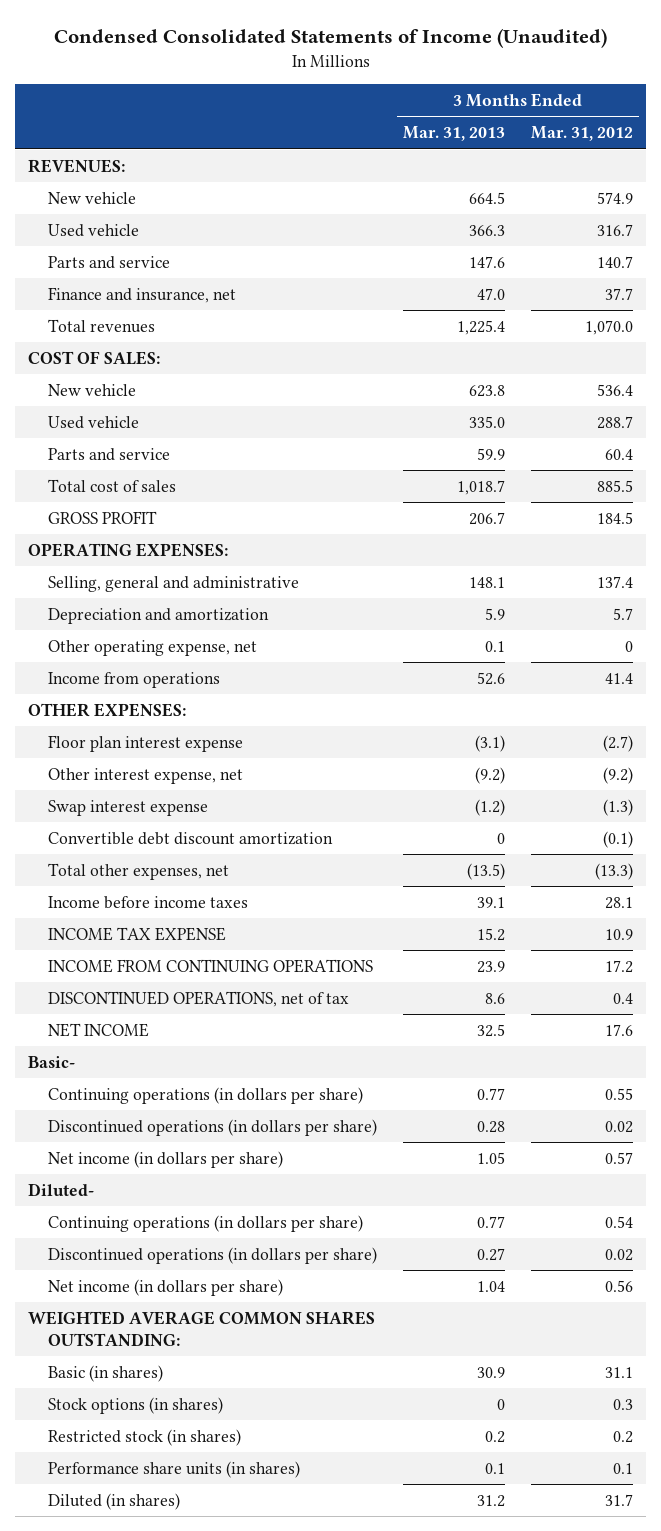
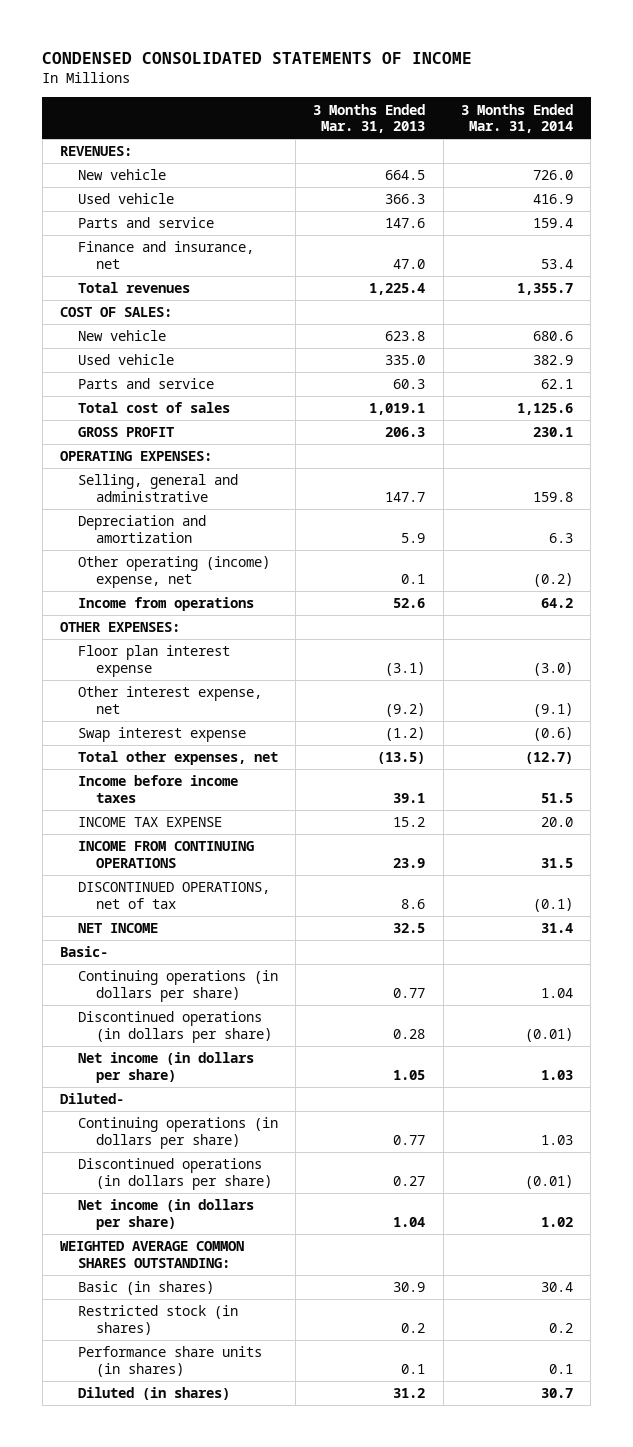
[53,27,607,48] Condensed Consolidated Statements of Income (Unaudited) -> [42,52,473,65] CONDENSED CONSOLIDATED STATEMENTS OF INCOME
[530,126,633,142] Mar. 31, 2012 -> none
none -> [460,103,573,134] 3 Months Ended Mar. 31, 2014
[476,447,505,460] 59.9 -> [393,379,426,390] 60.3
[456,479,505,495] 1,018.7 -> [369,403,426,416] 1,019.1
[468,511,505,525] 206.7 -> [385,427,426,438] 206.3
[468,576,505,588] 148.1 -> [385,491,426,502] 147.7
[48,639,258,656] Other operating expense, net -> [77,556,270,588] Other operating (income) expense, net
[48,831,334,845] Convertible debt discount amortization -> none
[48,1396,224,1414] Stock options (in shares) -> none

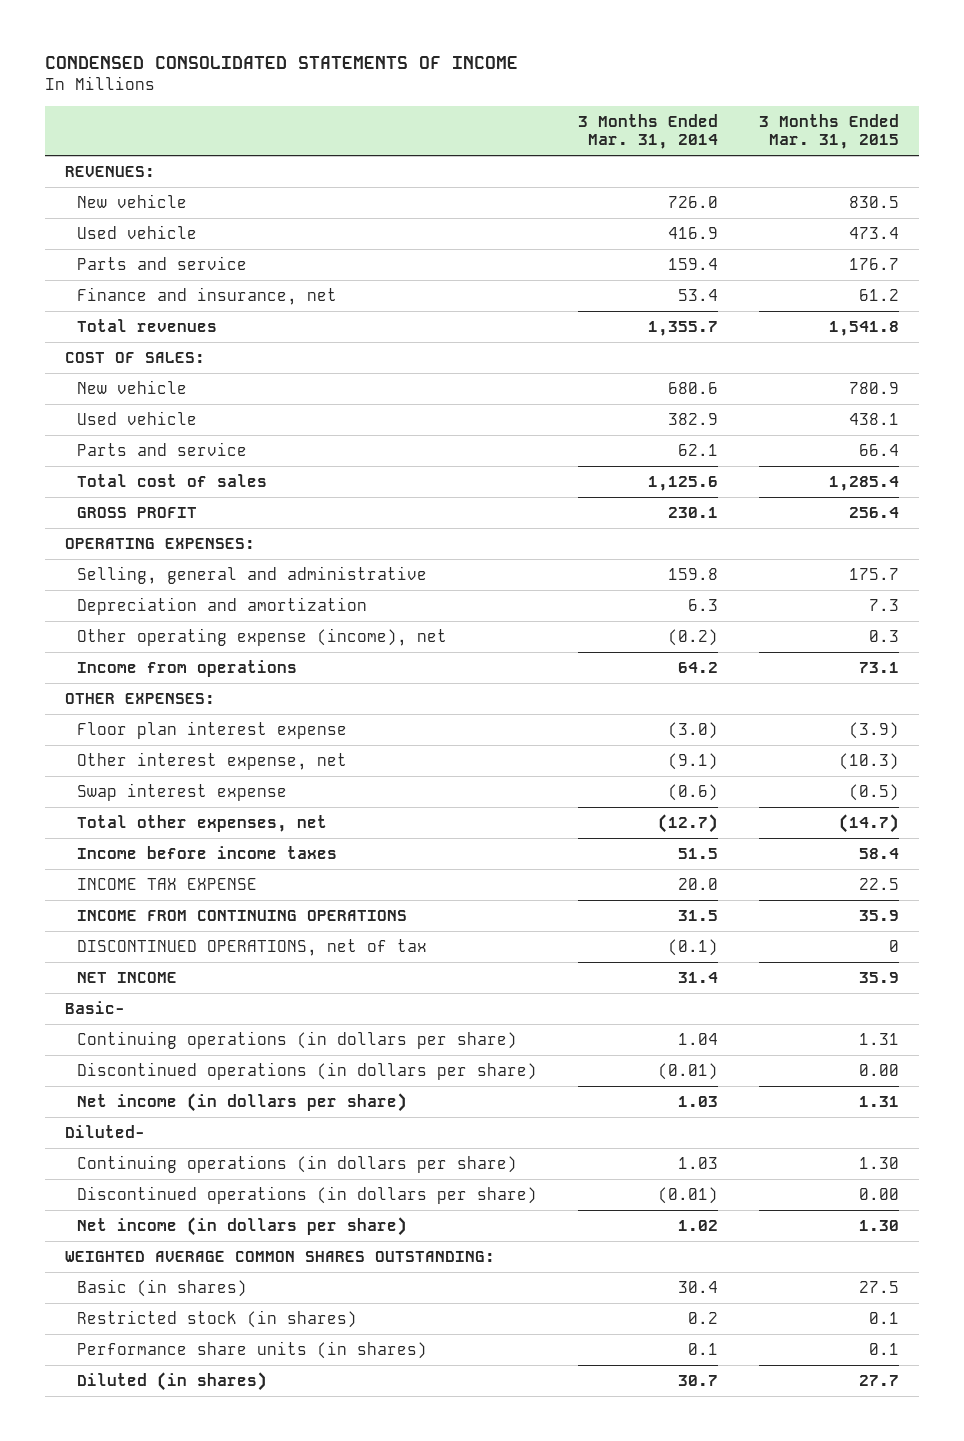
[313,103,426,134] 3 Months Ended Mar. 31, 2013 -> none
none -> [758,113,899,150] 3 Months Ended Mar. 31, 2015
[77,556,270,588] Other operating (income) expense, net -> [77,627,448,646] Other operating expense (income), net

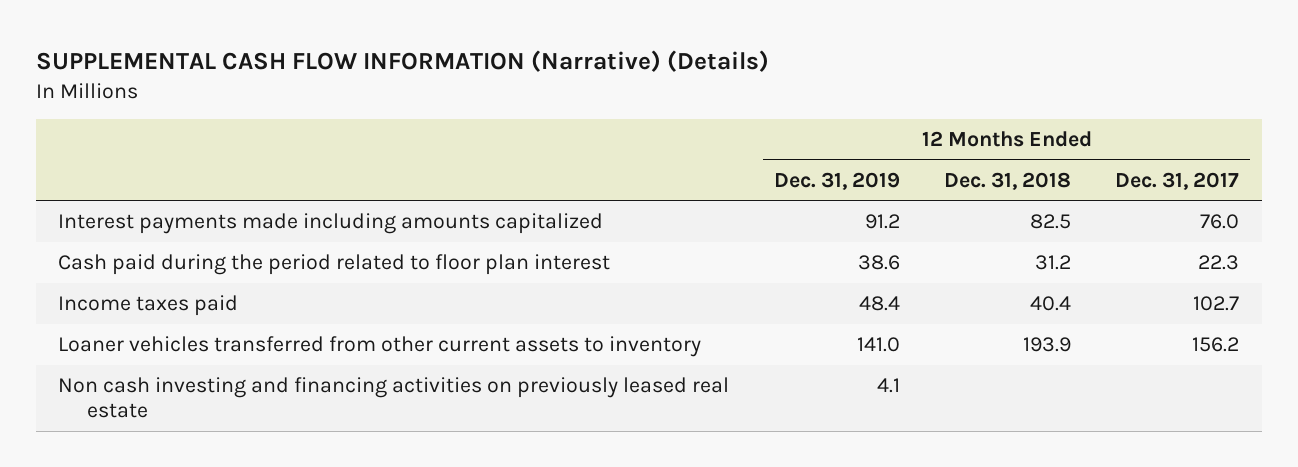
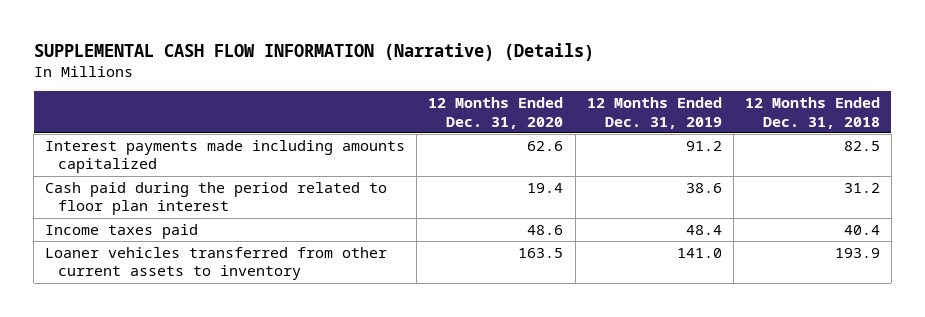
[1115,171,1240,190] Dec. 31, 2017 -> none
none -> [428,97,564,129] 12 Months Ended Dec. 31, 2020
[58,376,730,419] Non cash investing and financing activities on previously leased real estate -> none

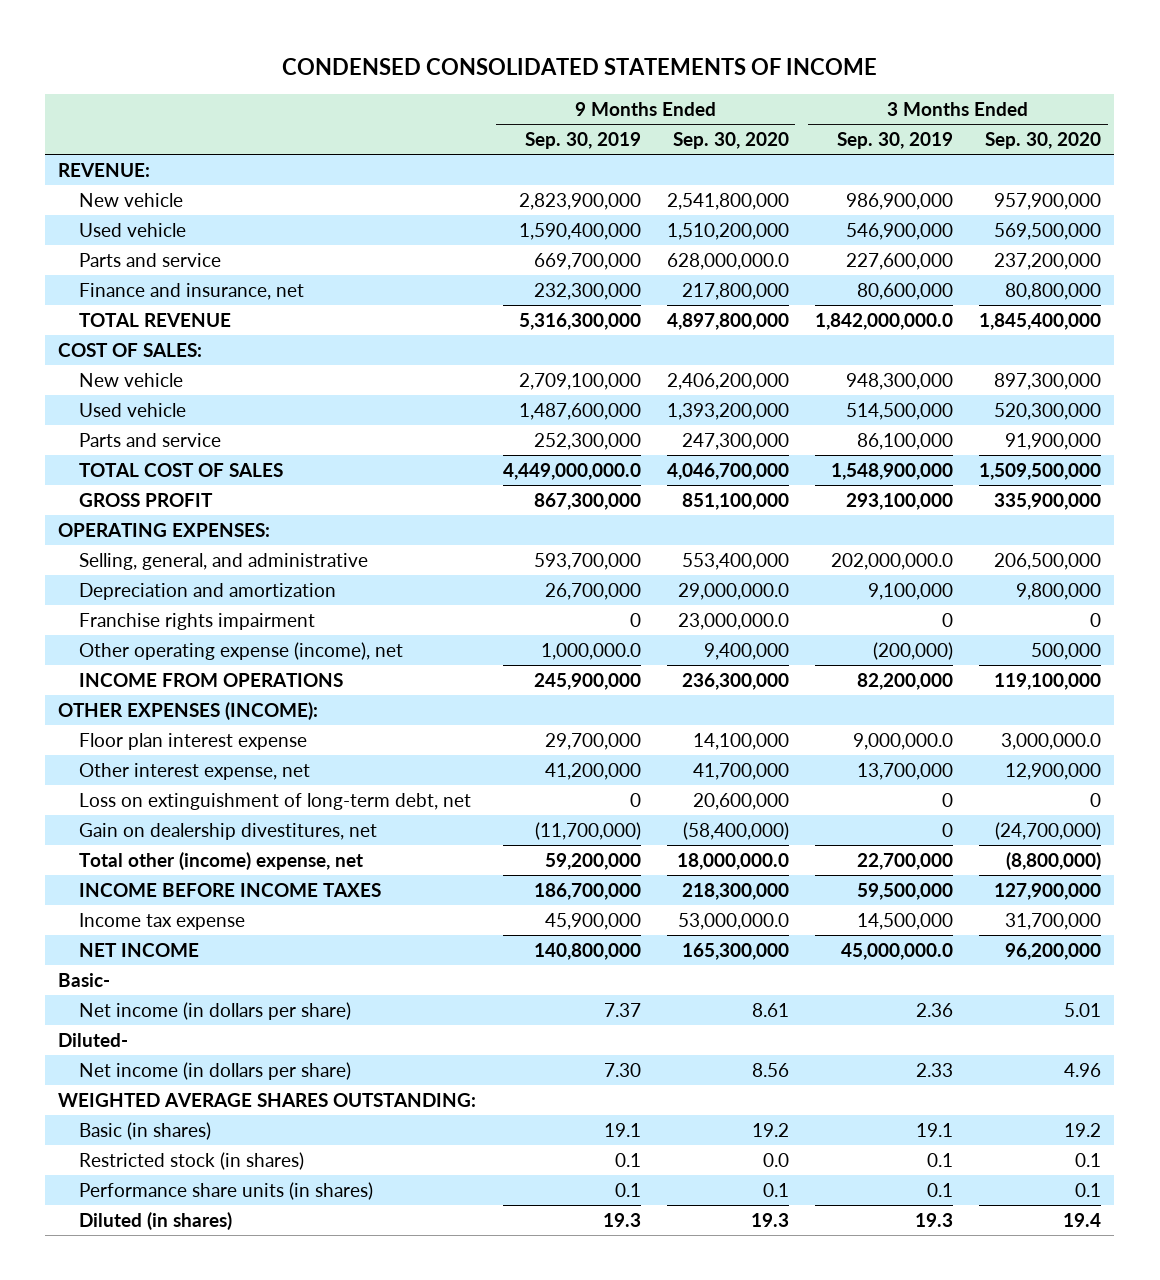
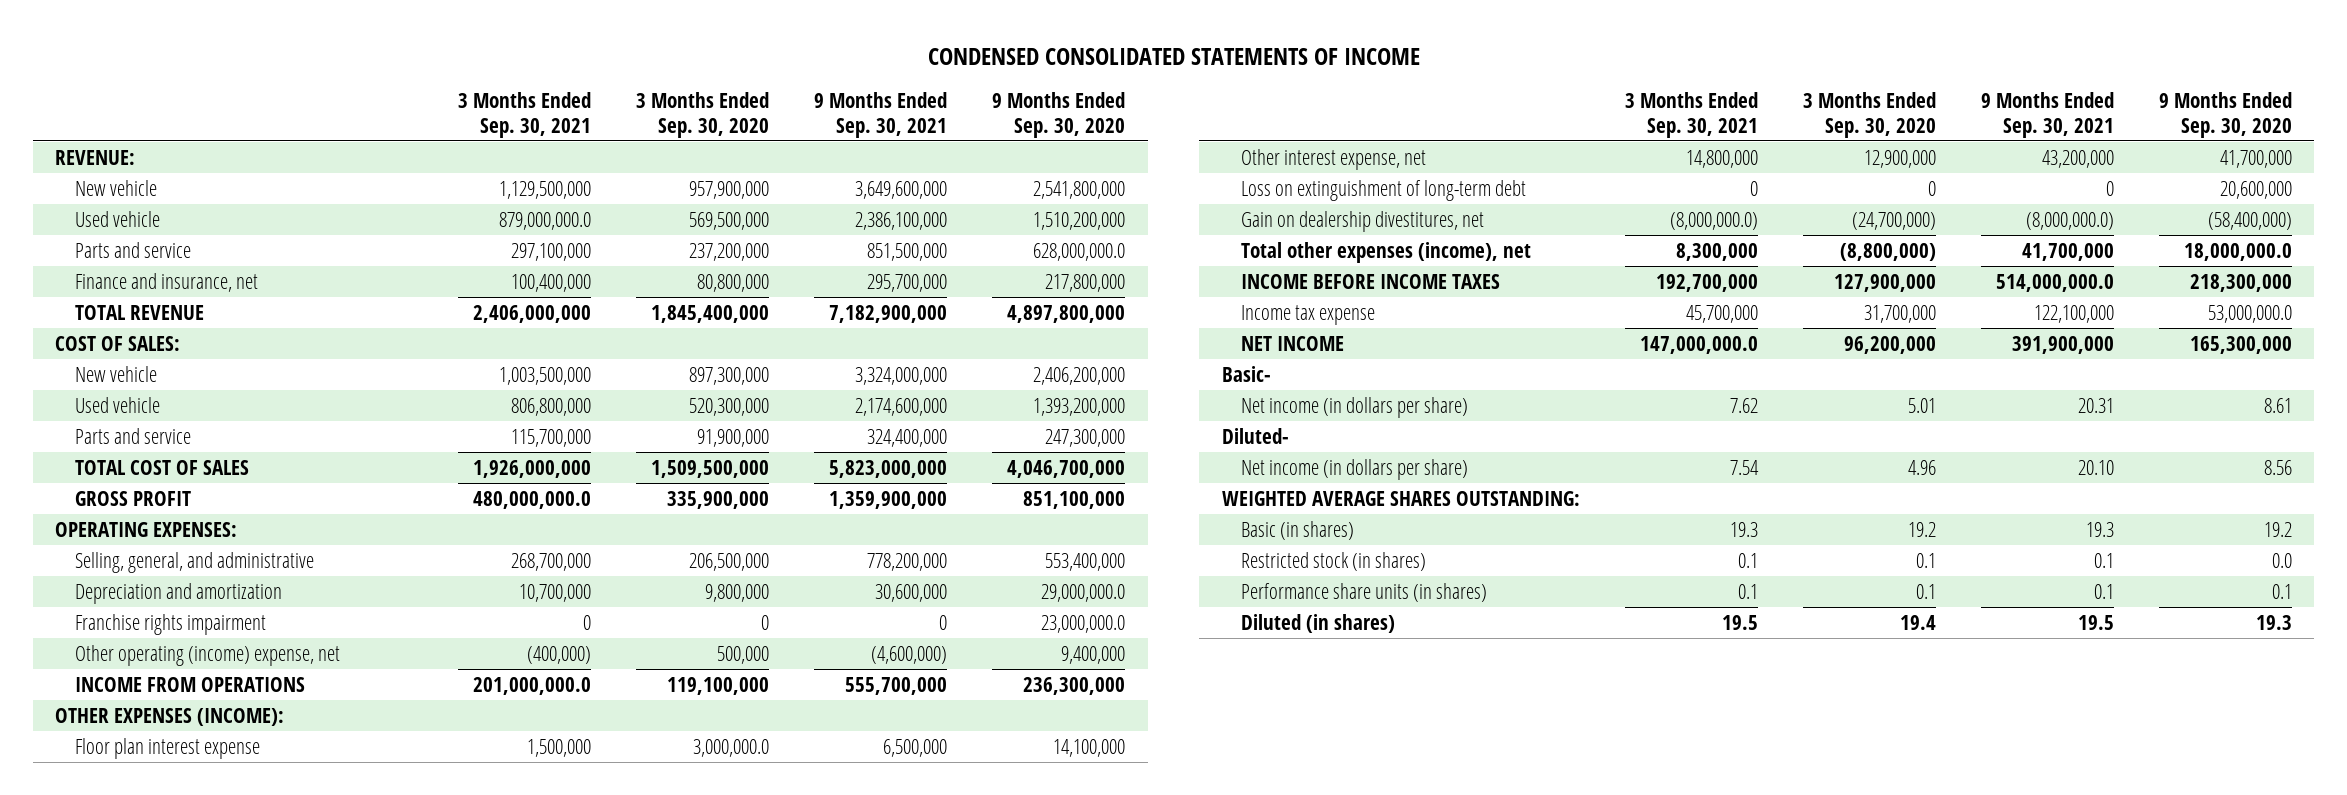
[524,131,641,149] Sep. 30, 2019 -> none
[837,131,954,149] Sep. 30, 2019 -> none
none -> [458,92,592,138] 3 Months Ended Sep. 30, 2021
none -> [814,92,948,138] 9 Months Ended Sep. 30, 2021
[79,641,404,660] Other operating expense (income), net -> [74,645,340,667] Other operating (income) expense, net
[79,792,472,810] Loss on extinguishment of long-term debt, net -> [1240,180,1526,202] Loss on extinguishment of long-term debt
[79,851,364,870] Total other (income) expense, net -> [1240,242,1531,264] Total other expenses (income), net

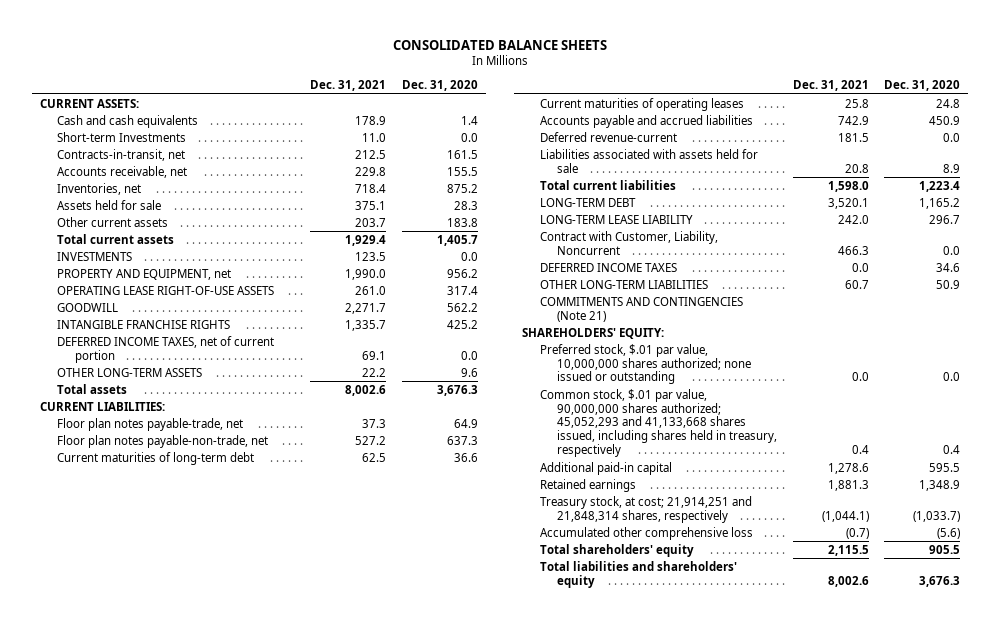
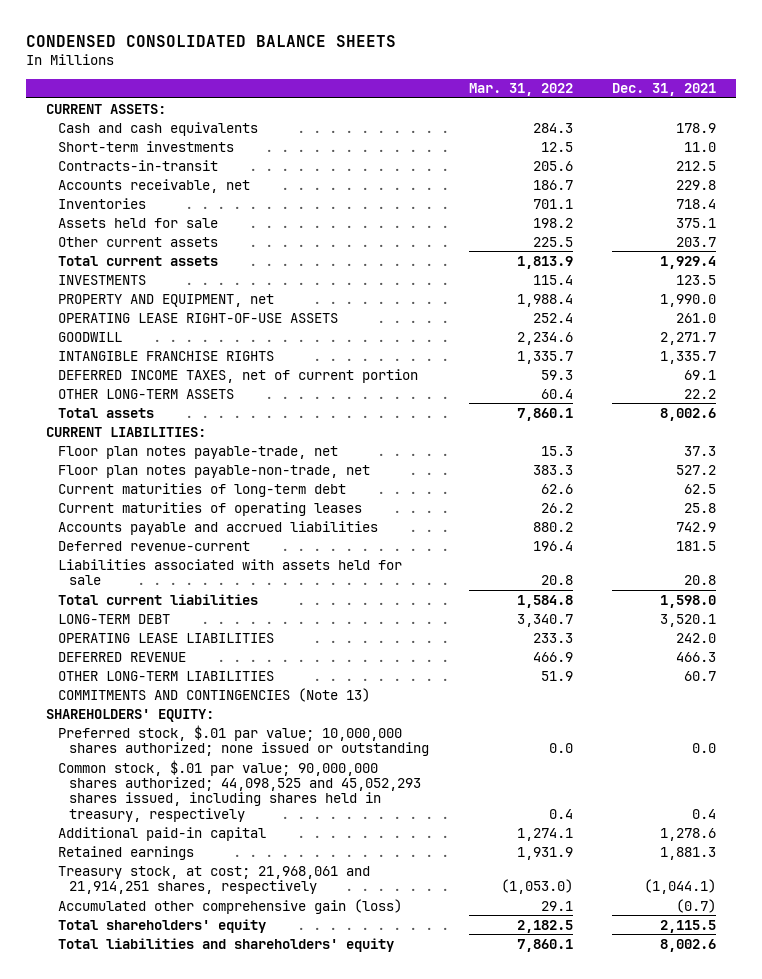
[392,39,607,50] CONSOLIDATED BALANCE SHEETS -> [26,35,397,48] CONDENSED CONSOLIDATED BALANCE SHEETS
[401,80,478,92] Dec. 31, 2020 -> none
none -> [468,83,573,97] Mar. 31, 2022
[57,131,187,142] Short-term Investments -> [57,140,234,152] Short-term investments
[57,148,186,161] Contracts-in-transit, net -> [57,159,218,171] Contracts-in-transit
[57,182,142,195] Inventories, net -> [57,197,146,209] Inventories
[539,262,677,272] DEFERRED INCOME TAXES -> none
[539,214,693,224] LONG-TERM LEASE LIABILITY -> [57,632,274,643] OPERATING LEASE LIABILITIES
[539,230,718,255] Contract with Customer, Liability, Noncurrent -> [57,651,186,662] DEFERRED REVENUE
[539,296,743,322] COMMITMENTS AND CONTINGENCIES (Note 21) -> [57,687,370,702] COMMITMENTS AND CONTINGENCIES (Note 13)
[539,343,752,385] Preferred stock, $.01 par value, 10,000,000 shares authorized; none issued or outstanding -> [57,724,430,756] Preferred stock, $.01 par value; 10,000,000 shares authorized; none issued or outstanding
[539,388,778,458] Common stock, $.01 par value, 90,000,000 shares authorized; 45,052,293 and 41,133,668 shares issued, including shares held in treasury, respectively -> [57,759,422,822] Common stock, $.01 par value; 90,000,000 shares authorized; 44,098,525 and 45,052,293 shares issued, including shares held in treasury, respectively
[539,495,752,523] Treasury stock, at cost; 21,914,251 and 21,848,314 shares, respectively -> [57,865,370,894] Treasury stock, at cost; 21,968,061 and 21,914,251 shares, respectively
[539,526,753,540] Accumulated other comprehensive loss -> [57,898,402,914] Accumulated other comprehensive gain (loss)

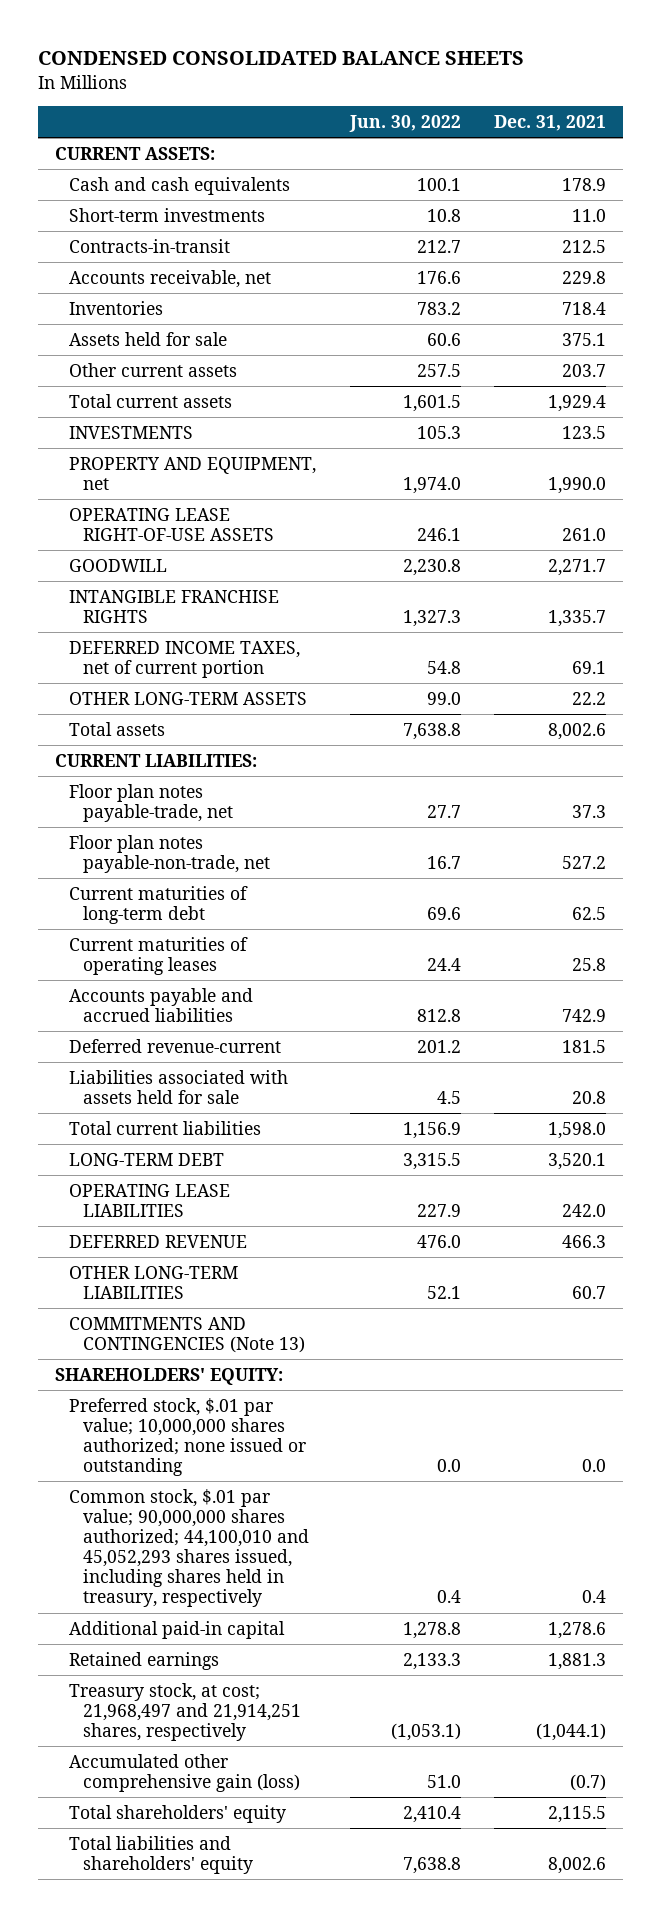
[468,83,573,97] Mar. 31, 2022 -> none
none -> [348,114,461,132] Jun. 30, 2022
[57,759,422,822] Common stock, $.01 par value; 90,000,000 shares authorized; 44,098,525 and 45,052,293 shares issued, including shares held in treasury, respectively -> [69,1488,310,1608] Common stock, $.01 par value; 90,000,000 shares authorized; 44,100,010 and 45,052,293 shares issued, including shares held in treasury, respectively
[57,865,370,894] Treasury stock, at cost; 21,968,061 and 21,914,251 shares, respectively -> [69,1682,302,1742] Treasury stock, at cost; 21,968,497 and 21,914,251 shares, respectively

